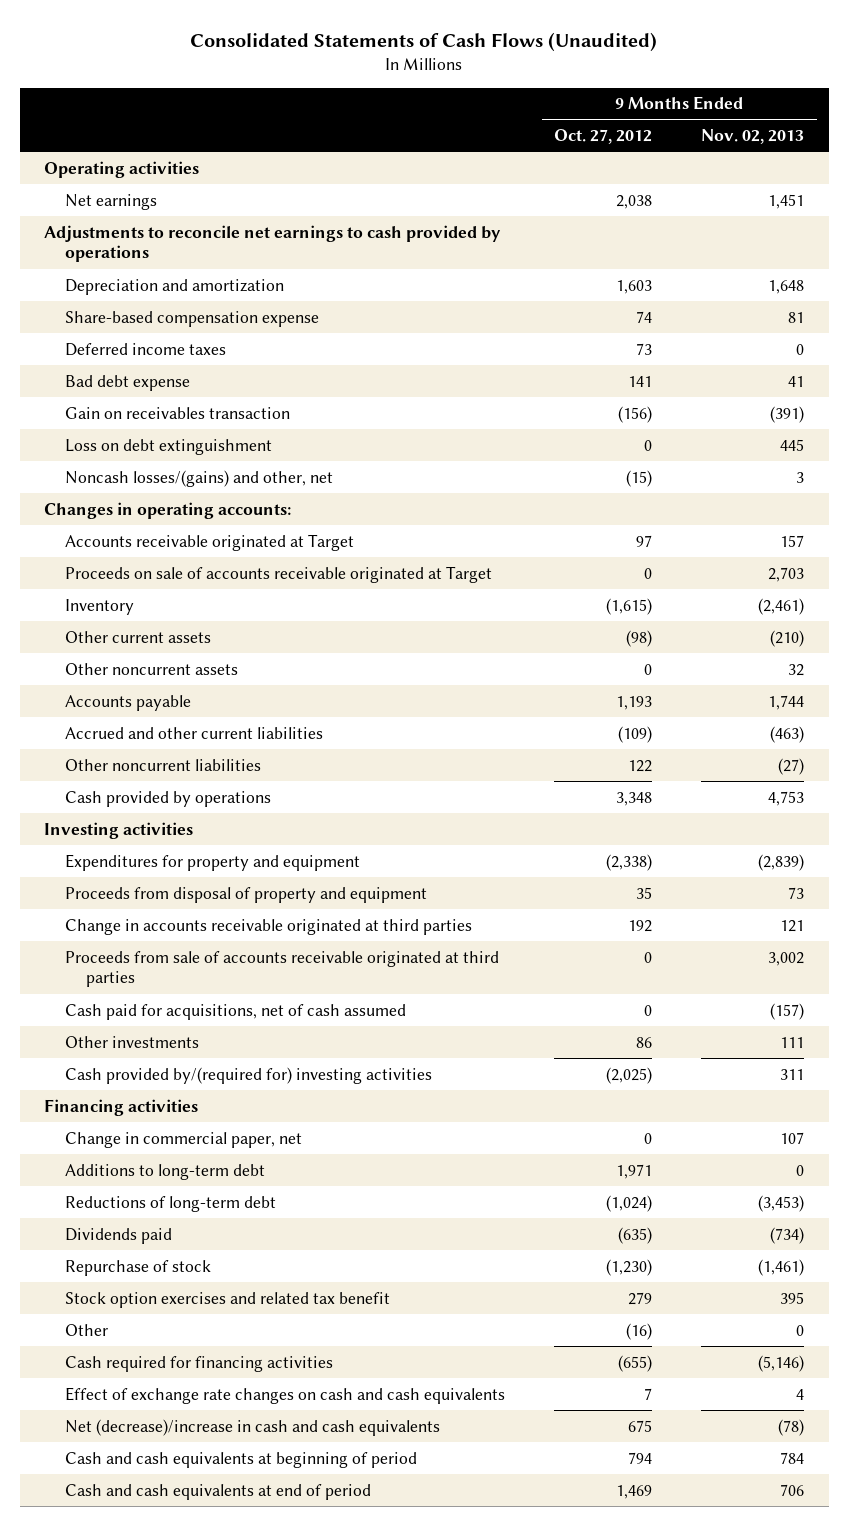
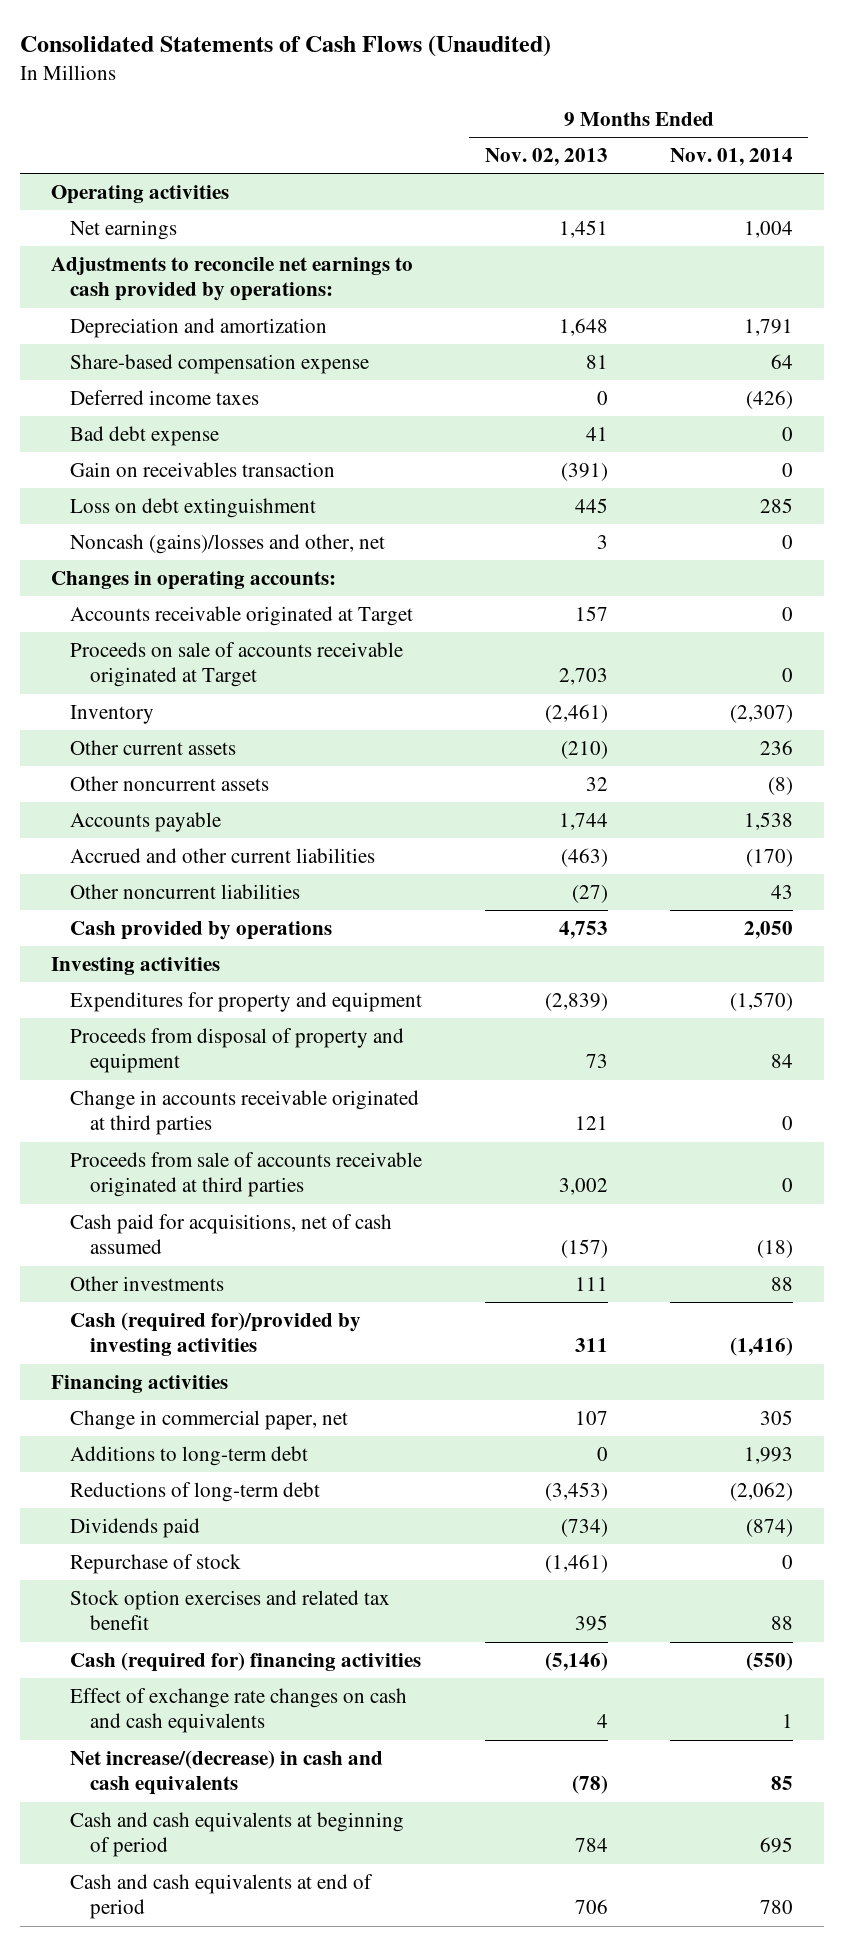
[554,129,653,145] Oct. 27, 2012 -> none
none -> [669,148,793,167] Nov. 01, 2014
[44,224,502,263] Adjustments to reconcile net earnings to cash provided by operations -> [50,256,413,302] Adjustments to reconcile net earnings to cash provided by operations:
[65,469,334,487] Noncash losses/(gains) and other, net -> [70,533,386,554] Noncash (gains)/losses and other, net
[65,1066,433,1084] Cash provided by/(required for) investing activities -> [70,1311,362,1357] Cash (required for)/provided by investing activities
[65,1323,109,1336] Other -> none
[65,1355,334,1372] Cash required for financing activities -> [70,1651,422,1672] Cash (required for) financing activities
[65,1418,441,1436] Net (decrease)/increase in cash and cash equivalents -> [70,1749,384,1796] Net increase/(decrease) in cash and cash equivalents

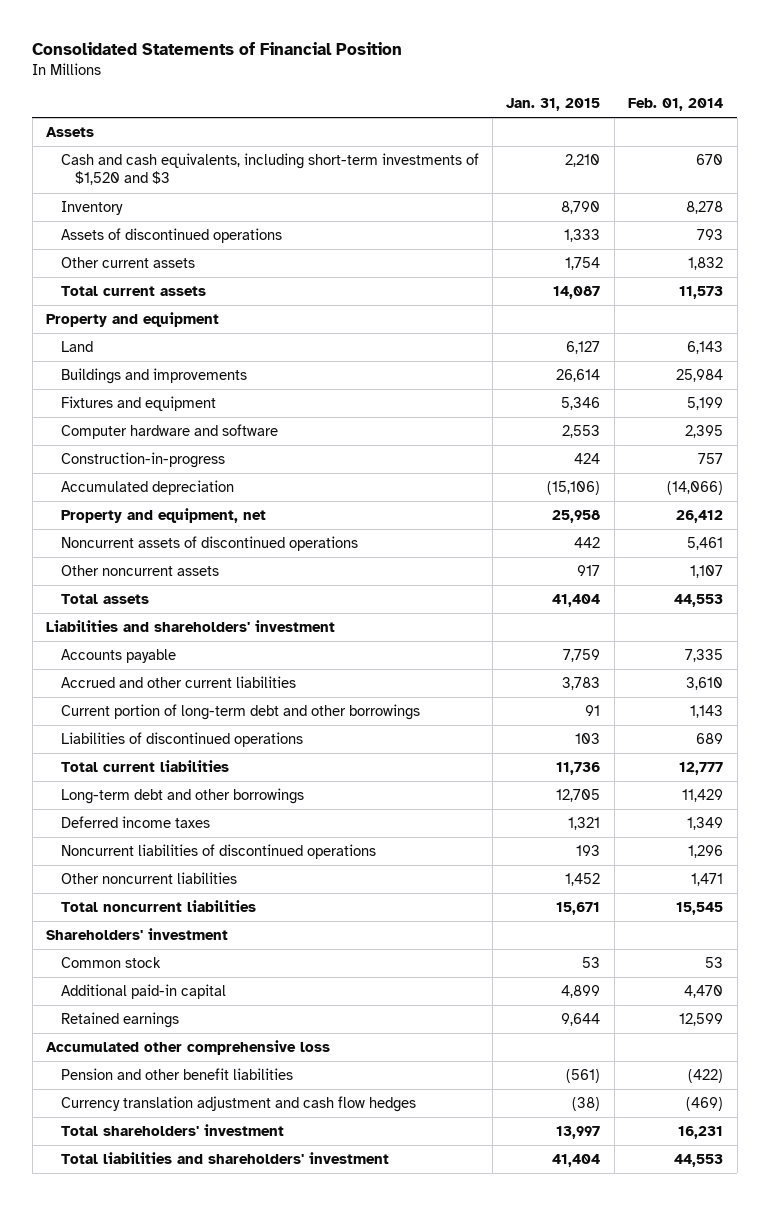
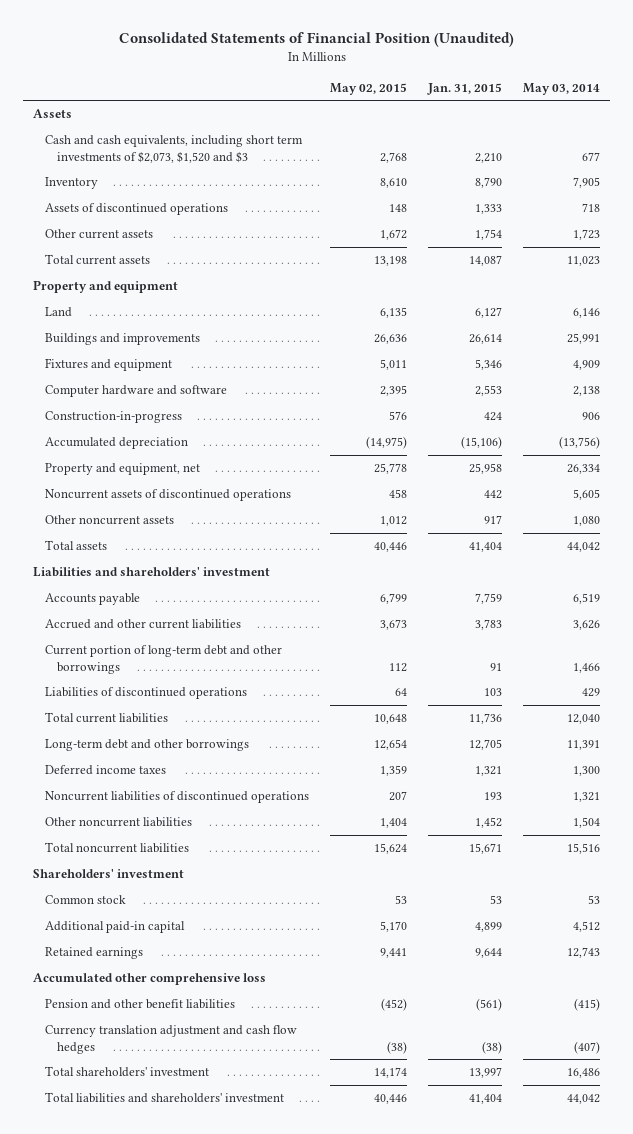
[32,41,403,55] Consolidated Statements of Financial Position -> [118,32,514,48] Consolidated Statements of Financial Position (Unaudited)
[628,98,724,112] Feb. 01, 2014 -> none
none -> [330,82,408,95] May 02, 2015
none -> [522,82,600,95] May 03, 2014
[60,153,479,186] Cash and cash equivalents, including short-term investments of $1,520 and $3 -> [45,135,304,163] Cash and cash equivalents, including short term investments of $2,073, $1,520 and $3

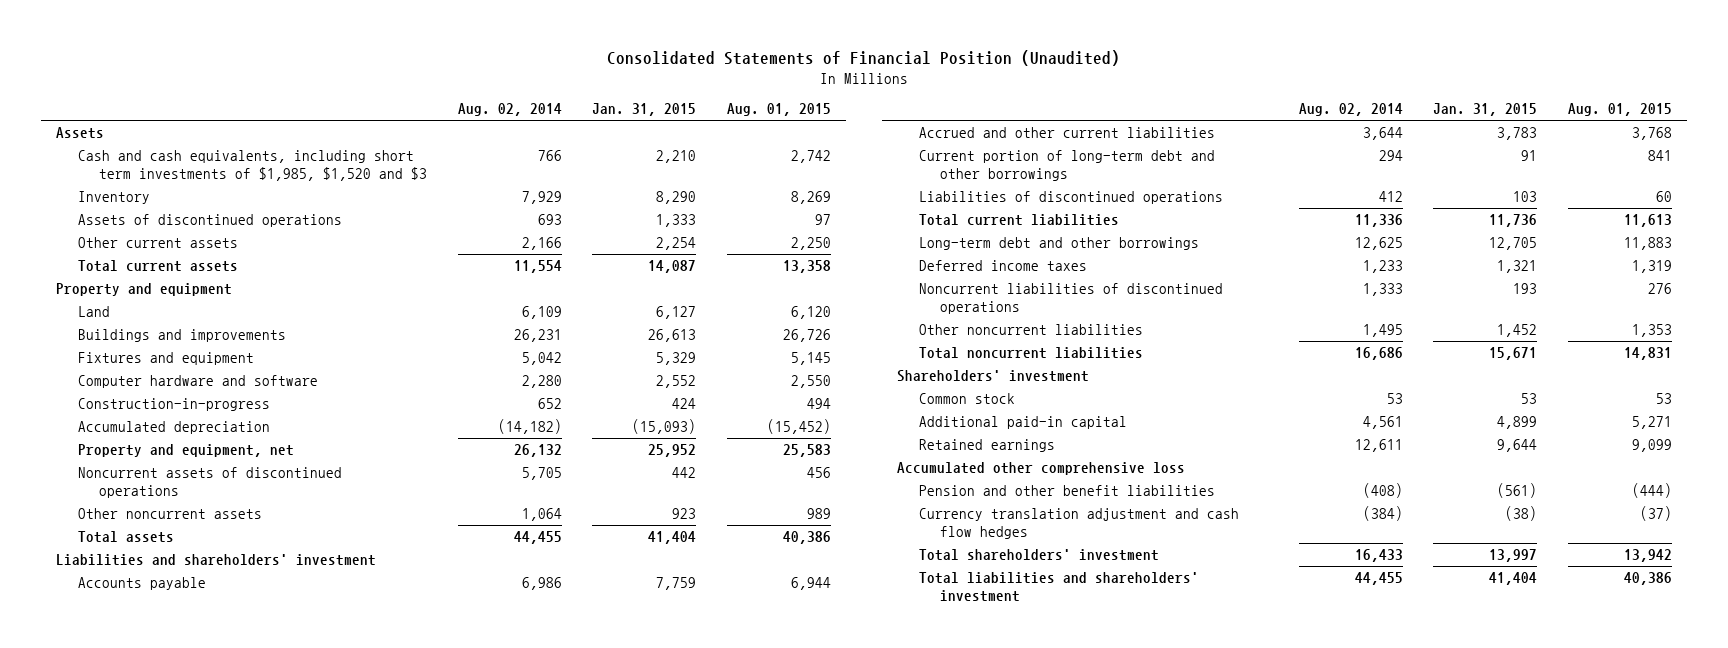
[330,82,408,95] May 02, 2015 -> none
[522,82,600,95] May 03, 2014 -> none
none -> [457,103,562,117] Aug. 02, 2014
none -> [726,103,831,117] Aug. 01, 2015
[45,135,304,163] Cash and cash equivalents, including short term investments of $2,073, $1,520 and $3 -> [77,150,428,182] Cash and cash equivalents, including short term investments of $1,985, $1,520 and $3
[474,177,502,189] 8,790 -> [656,191,697,205] 8,290
[474,229,502,241] 1,754 -> [656,237,697,251] 2,254
[468,334,502,345] 26,614 -> [648,329,697,343] 26,613
[474,359,502,371] 5,346 -> [656,352,697,366] 5,329
[474,385,502,397] 2,553 -> [656,375,697,389] 2,552
[460,436,502,450] (15,106) -> [632,419,697,435] (15,093)
[468,463,502,475] 25,958 -> [648,444,697,458] 25,952
[483,515,502,525] 917 -> [672,508,697,520] 923

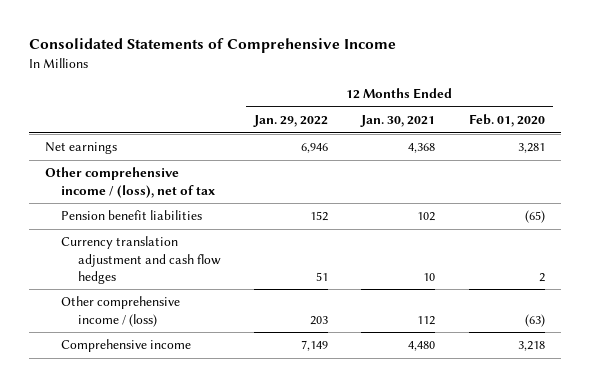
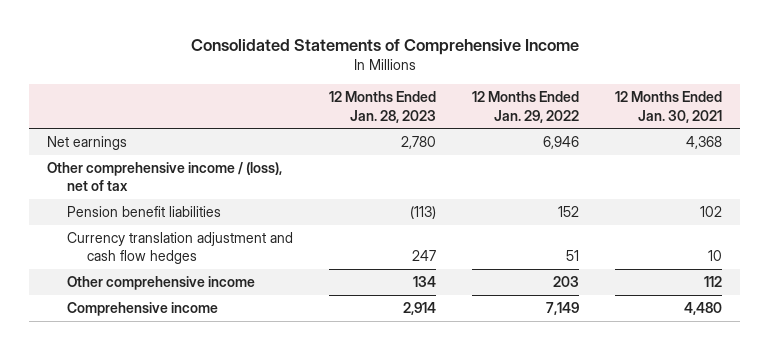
[468,114,545,128] Feb. 01, 2020 -> none
none -> [329,91,437,123] 12 Months Ended Jan. 28, 2023
[61,296,181,327] Other comprehensive income / (loss) -> [67,275,256,290] Other comprehensive income

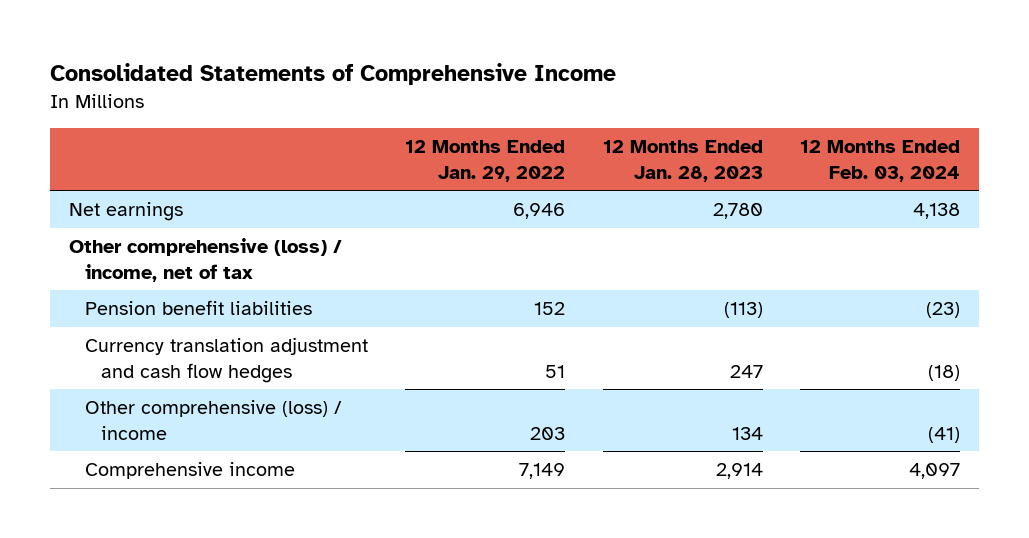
[615,91,723,123] 12 Months Ended Jan. 30, 2021 -> none
none -> [799,140,960,182] 12 Months Ended Feb. 03, 2024
[47,161,283,192] Other comprehensive income / (loss), net of tax -> [68,238,342,282] Other comprehensive (loss) / income, net of tax
[67,275,256,290] Other comprehensive income -> [85,400,343,440] Other comprehensive (loss) / income

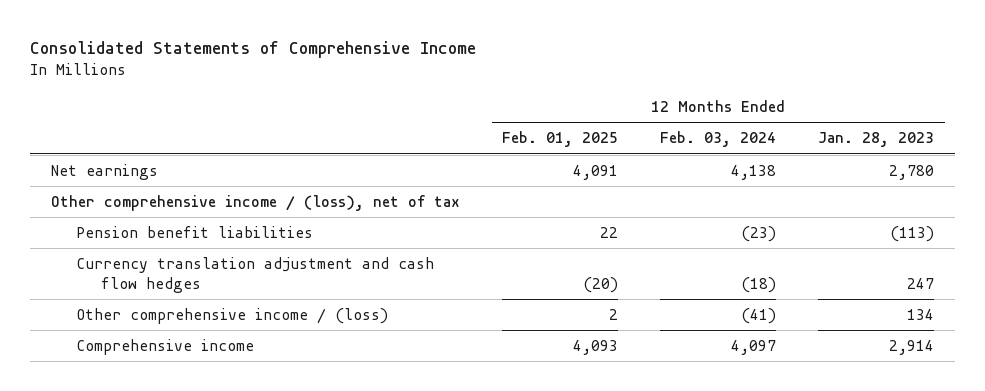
[405,140,566,182] 12 Months Ended Jan. 29, 2022 -> none
none -> [502,131,619,148] Feb. 01, 2025
[68,238,342,282] Other comprehensive (loss) / income, net of tax -> [51,195,461,212] Other comprehensive income / (loss), net of tax
[85,400,343,440] Other comprehensive (loss) / income -> [76,308,389,325] Other comprehensive income / (loss)

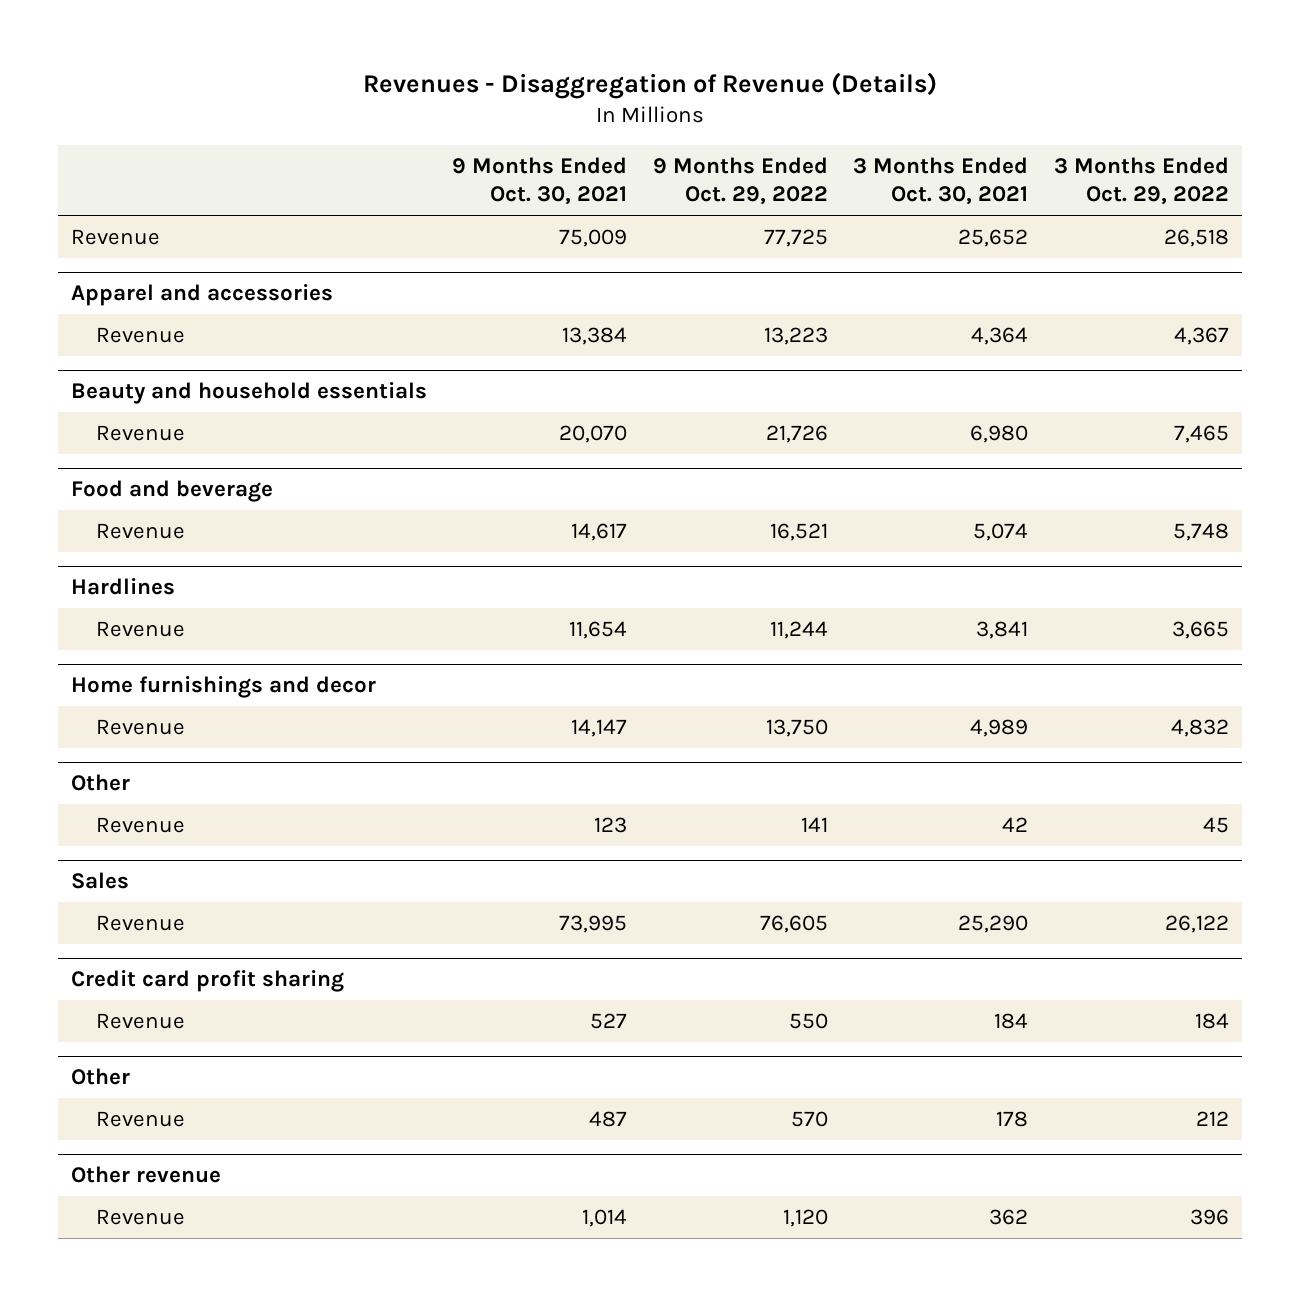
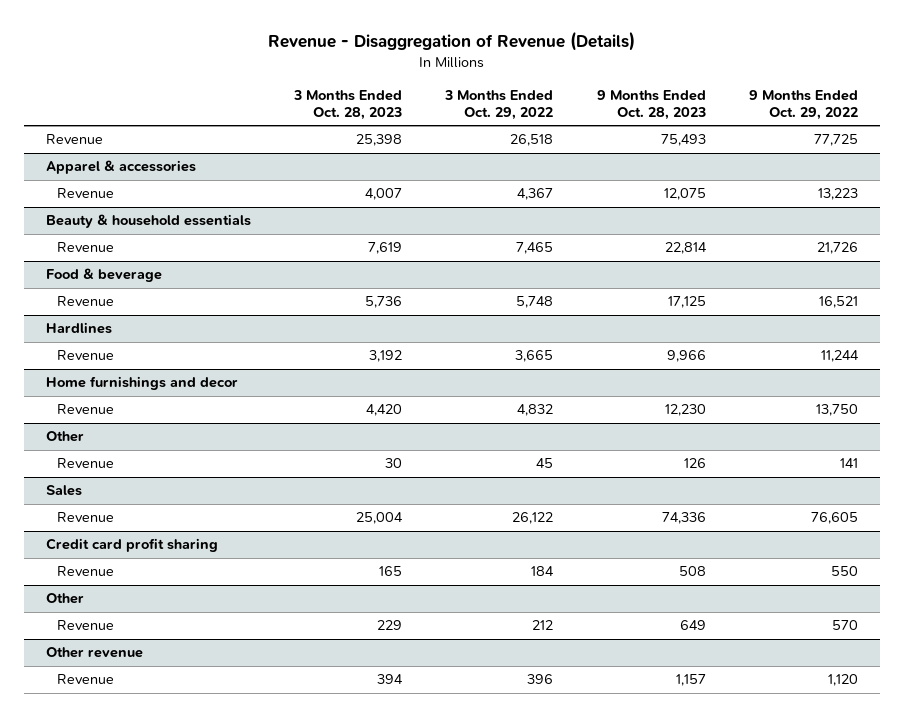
[362,72,937,100] Revenues - Disaggregation of Revenue (Details) -> [267,30,635,51] Revenue - Disaggregation of Revenue (Details)
[452,156,628,206] 9 Months Ended Oct. 30, 2021 -> none
[853,156,1029,206] 3 Months Ended Oct. 30, 2021 -> none
none -> [293,89,403,120] 3 Months Ended Oct. 28, 2023
none -> [596,89,706,120] 9 Months Ended Oct. 28, 2023
[70,284,333,307] Apparel and accessories -> [45,160,196,175] Apparel & accessories
[70,382,427,405] Beauty and household essentials -> [45,214,251,229] Beauty & household essentials
[70,480,273,503] Food and beverage -> [45,268,162,283] Food & beverage

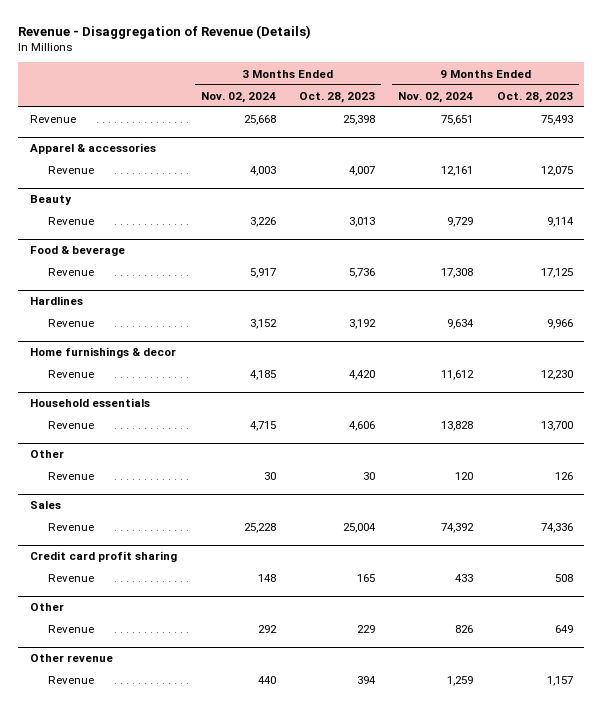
[444,89,554,120] 3 Months Ended Oct. 29, 2022 -> none
[749,89,859,120] 9 Months Ended Oct. 29, 2022 -> none
none -> [200,91,276,103] Nov. 02, 2024
none -> [398,91,474,103] Nov. 02, 2024
[45,214,251,229] Beauty & household essentials -> none
none -> [30,195,73,206] Beauty
[368,242,403,255] 7,619 -> [348,217,375,228] 3,013
[664,242,707,255] 22,814 -> [546,217,574,228] 9,114
[45,376,238,391] Home furnishings and decor -> [30,347,177,359] Home furnishings & decor
none -> [30,398,151,408] Household essentials
none -> [47,421,94,430] Revenue

